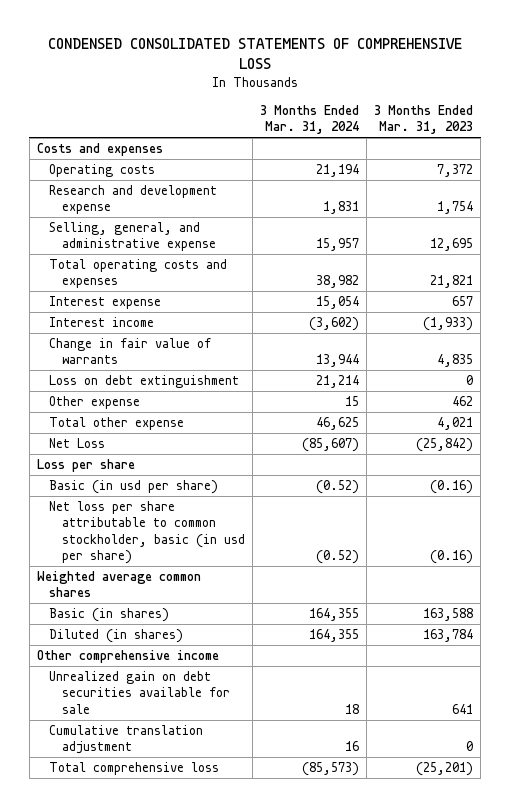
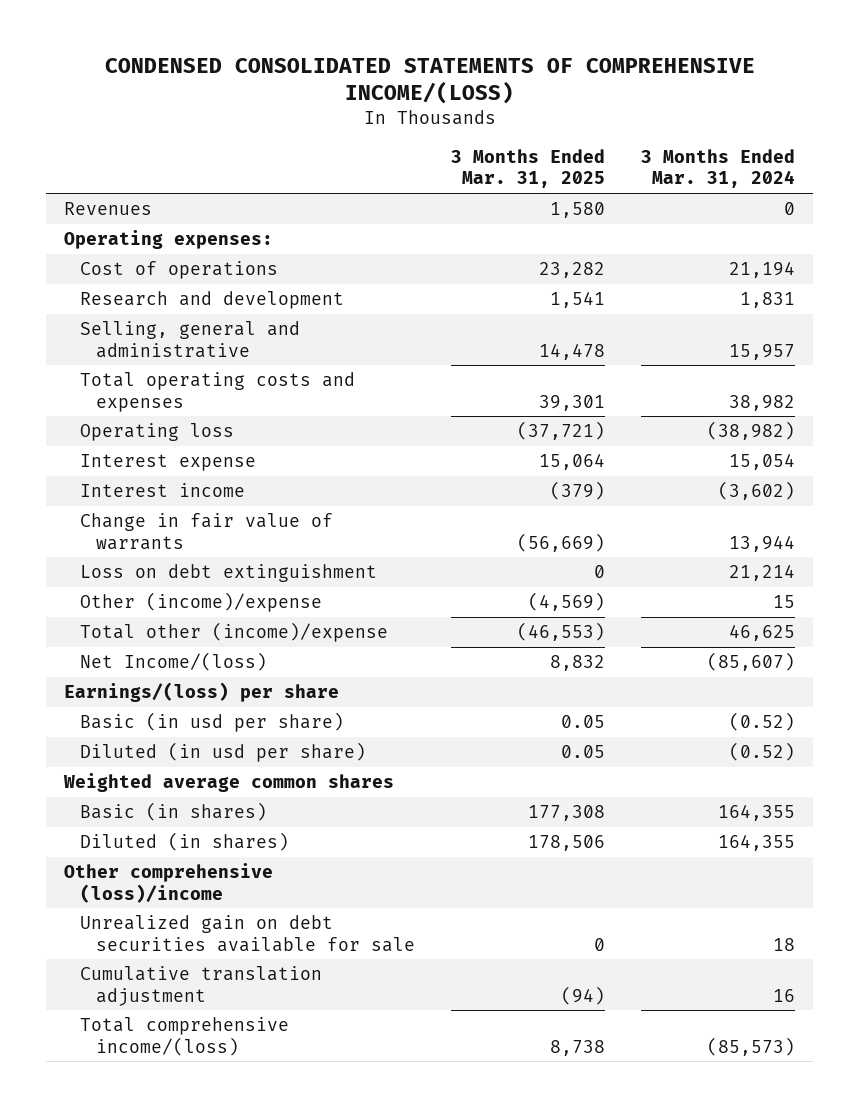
[48,38,463,70] CONDENSED CONSOLIDATED STATEMENTS OF COMPREHENSIVE LOSS -> [104,57,755,105] CONDENSED CONSOLIDATED STATEMENTS OF COMPREHENSIVE INCOME/(LOSS)
[374,104,474,135] 3 Months Ended Mar. 31, 2023 -> none
none -> [450,148,605,189] 3 Months Ended Mar. 31, 2025
none -> [63,201,152,215] Revenues
[37,142,164,156] Costs and expenses -> [63,229,273,249] Operating expenses:
[49,163,156,177] Operating costs -> [79,260,278,279] Cost of operations
[49,184,218,215] Research and development expense -> [79,290,344,309] Research and development
[49,221,216,252] Selling, general, and administrative expense -> [79,320,300,358] Selling, general and administrative
none -> [79,422,234,441] Operating loss
[49,395,141,409] Other expense -> [79,591,322,612] Other (income)/expense
[49,416,185,430] Total other expense -> [79,621,388,642] Total other (income)/expense
[49,437,106,448] Net Loss -> [79,651,267,671] Net Income/(loss)
[37,458,136,472] Loss per share -> [63,681,339,702] Earnings/(loss) per share
[49,500,245,565] Net loss per share attributable to common stockholder, basic (in usd per share) -> [79,741,366,762] Diluted (in usd per share)
[37,649,220,663] Other comprehensive income -> [63,862,273,903] Other comprehensive (loss)/income
[49,761,220,775] Total comprehensive loss -> [79,1016,289,1056] Total comprehensive income/(loss)

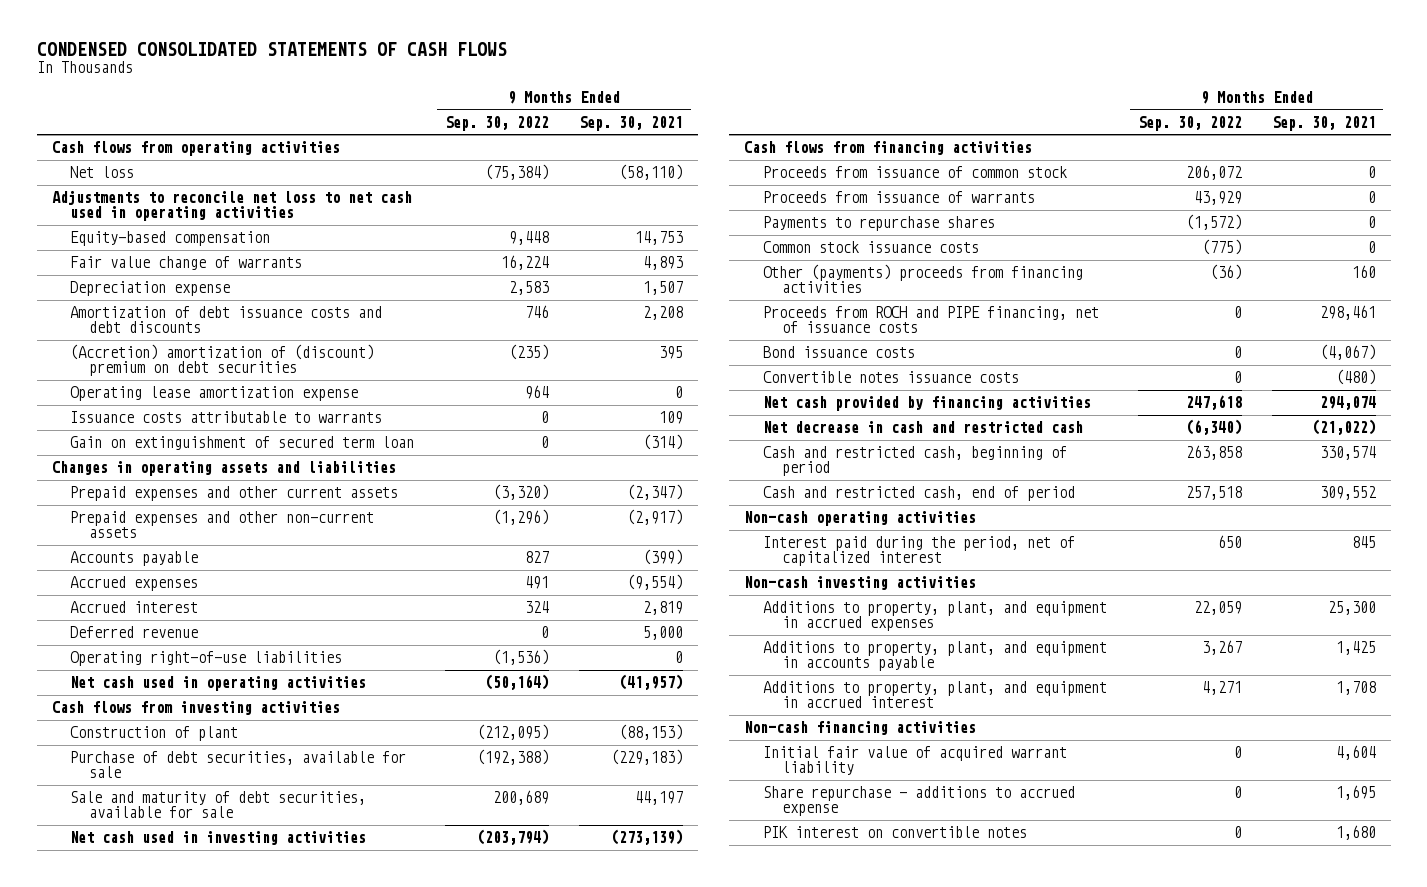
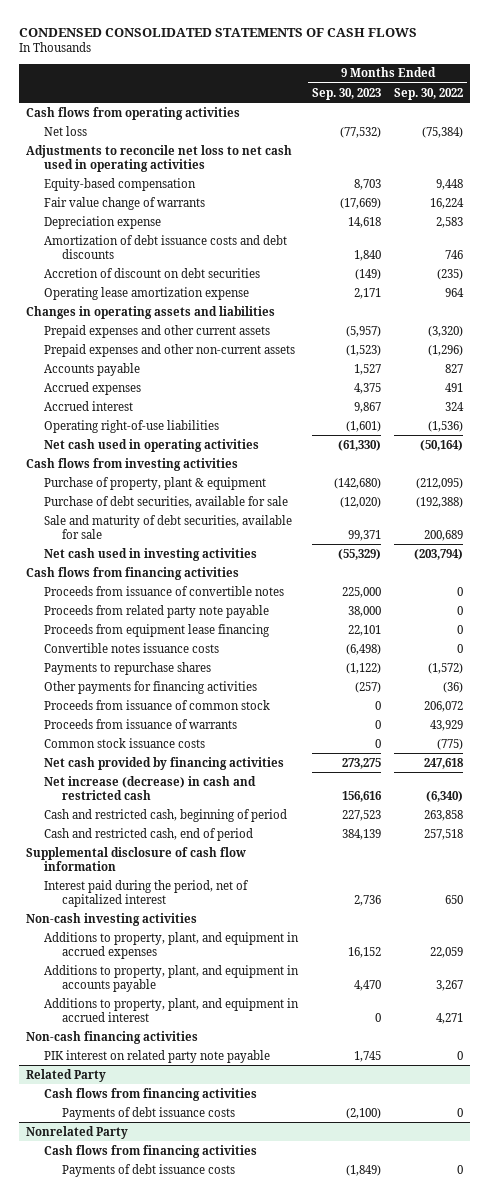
[578,115,683,131] Sep. 30, 2021 -> none
none -> [311,87,381,100] Sep. 30, 2023
[70,344,375,377] (Accretion) amortization of (discount) premium on debt securities -> [43,267,260,278] Accretion of discount on debt securities
[70,411,383,424] Issuance costs attributable to warrants -> none
[70,436,415,451] Gain on extinguishment of secured term loan -> none
[70,626,199,639] Deferred revenue -> none
[70,726,239,742] Construction of plant -> [43,476,266,490] Purchase of property, plant & equipment
none -> [43,585,284,596] Proceeds from issuance of convertible notes
none -> [43,604,269,618] Proceeds from related party note payable
none -> [43,623,270,637] Proceeds from equipment lease financing
[763,371,1020,384] Convertible notes issuance costs -> [43,642,219,653] Convertible notes issuance costs
[763,216,996,232] Payments to repurchase shares -> [43,661,211,675] Payments to repurchase shares
none -> [43,680,257,694] Other payments for financing activities
[763,264,1084,294] Other (payments) proceeds from financing activities -> none
[763,306,1100,334] Proceeds from ROCH and PIPE financing, net of issuance costs -> none
[763,346,916,359] Bond issuance costs -> none
[763,421,1084,434] Net decrease in cash and restricted cash -> [43,775,256,800] Net increase (decrease) in cash and restricted cash
[744,511,977,527] Non-cash operating activities -> none
none -> [26,846,247,871] Supplemental disclosure of cash flow information
[763,746,1068,776] Initial fair value of acquired warrant liability -> none
[763,786,1076,817] Share repurchase - additions to accrued expense -> none
[763,826,1028,839] PIK interest on convertible notes -> [43,1049,270,1063] PIK interest on related party note payable
none -> [26,1068,107,1082] Related Party
none -> [43,1087,257,1101] Cash flows from financing activities
none -> [61,1106,235,1120] Payments of debt issuance costs
none -> [26,1125,129,1139] Nonrelated Party
none -> [43,1144,257,1158] Cash flows from financing activities
none -> [61,1163,235,1177] Payments of debt issuance costs

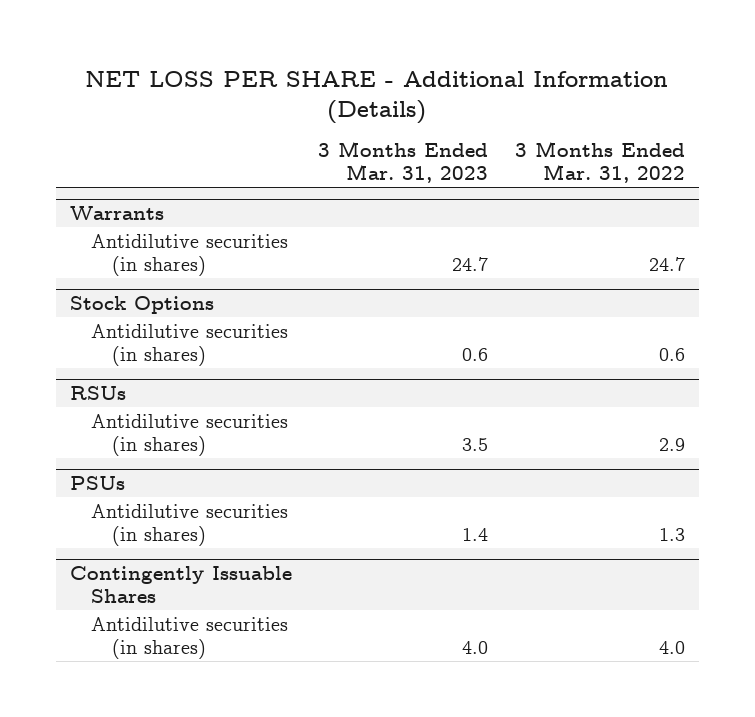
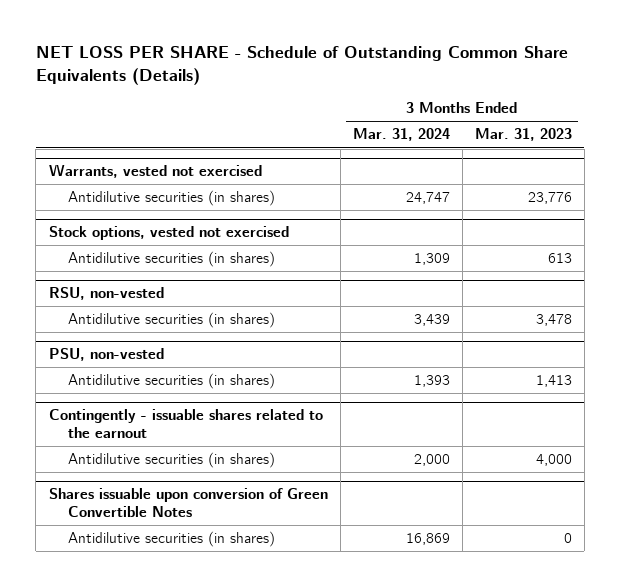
[85,70,669,125] NET LOSS PER SHARE - Additional Information (Details) -> [35,46,568,85] NET LOSS PER SHARE - Schedule of Outstanding Common Share Equivalents (Details)
[515,141,686,184] 3 Months Ended Mar. 31, 2022 -> none
none -> [352,128,450,142] Mar. 31, 2024
[69,206,164,221] Warrants -> [48,164,262,179] Warrants, vested not exercised
[452,256,489,271] 24.7 -> [527,192,572,205] 23,776
[69,296,214,315] Stock Options -> [48,226,289,241] Stock options, vested not exercised
[462,347,489,361] 0.6 -> [547,253,572,264] 613
[69,386,126,401] RSUs -> [48,287,164,301] RSU, non-vested
[462,437,489,451] 3.5 -> [535,314,572,327] 3,478
[69,476,125,491] PSUs -> [48,348,164,362] PSU, non-vested
[462,527,489,541] 1.4 -> [535,375,572,388] 1,413
[69,566,292,604] Contingently Issuable Shares -> [48,409,323,439] Contingently - issuable shares related to the earnout
[462,640,489,654] 4.0 -> [535,454,572,467] 4,000
none -> [48,488,328,518] Shares issuable upon conversion of Green Convertible Notes
none -> [68,531,276,548] Antidilutive securities (in shares)

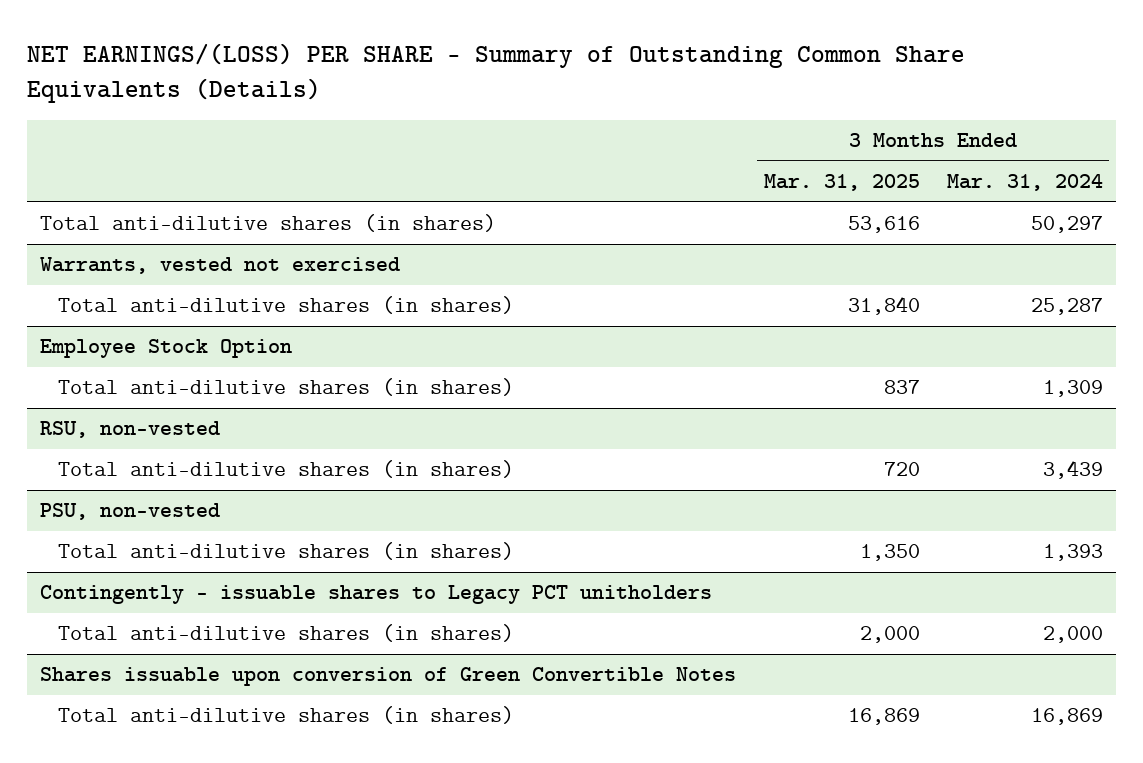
[35,46,568,85] NET LOSS PER SHARE - Schedule of Outstanding Common Share Equivalents (Details) -> [26,43,965,104] NET EARNINGS/(LOSS) PER SHARE - Summary of Outstanding Common Share Equivalents (Details)
[474,128,572,142] Mar. 31, 2023 -> none
none -> [763,174,920,192] Mar. 31, 2025
none -> [40,214,497,233] Total anti-dilutive shares (in shares)
[68,190,276,207] Antidilutive securities (in shares) -> [57,296,514,315] Total anti-dilutive shares (in shares)
[405,192,450,205] 24,747 -> [1030,298,1103,316] 25,287
[48,226,289,241] Stock options, vested not exercised -> [40,339,293,359] Employee Stock Option
[68,251,276,268] Antidilutive securities (in shares) -> [57,378,514,397] Total anti-dilutive shares (in shares)
[68,312,276,329] Antidilutive securities (in shares) -> [57,460,514,479] Total anti-dilutive shares (in shares)
[68,373,276,390] Antidilutive securities (in shares) -> [57,542,514,561] Total anti-dilutive shares (in shares)
[48,409,323,439] Contingently - issuable shares related to the earnout -> [40,585,713,605] Contingently - issuable shares to Legacy PCT unitholders
[68,452,276,469] Antidilutive securities (in shares) -> [57,624,514,643] Total anti-dilutive shares (in shares)
[68,531,276,548] Antidilutive securities (in shares) -> [57,706,514,725] Total anti-dilutive shares (in shares)

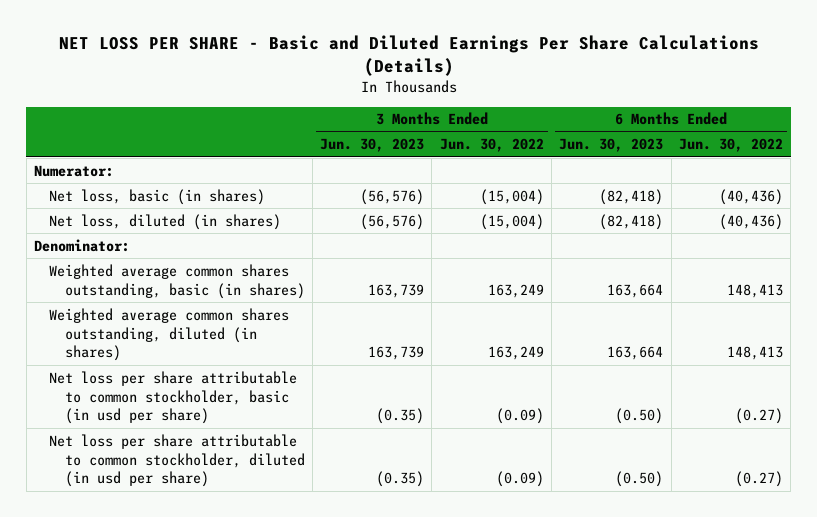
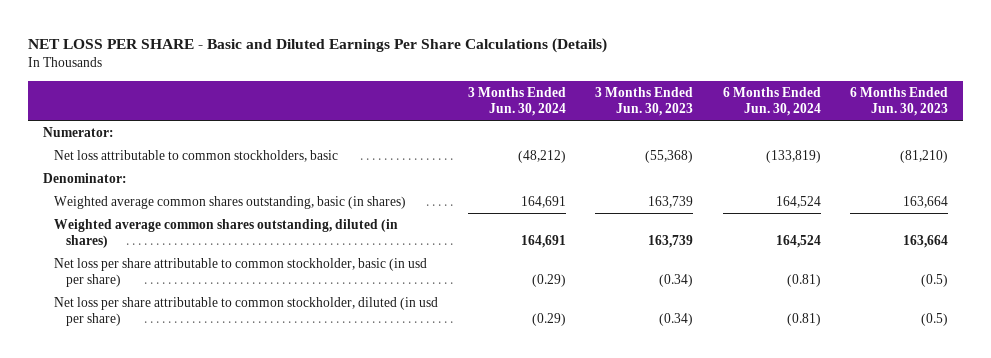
[439,138,544,153] Jun. 30, 2022 -> none
[678,138,783,153] Jun. 30, 2022 -> none
none -> [467,87,566,117] 3 Months Ended Jun. 30, 2024
none -> [722,87,821,117] 6 Months Ended Jun. 30, 2024
[49,213,282,230] Net loss, diluted (in shares) -> none
[49,188,266,205] Net loss, basic (in shares) -> [54,150,339,163] Net loss attributable to common stockholders, basic
[360,188,425,205] (56,576) -> [645,150,694,164] (55,368)
[599,188,664,205] (82,418) -> [900,150,949,164] (81,210)
[376,408,425,425] (0.35) -> [659,274,694,288] (0.34)
[615,408,664,425] (0.50) -> [921,274,949,288] (0.5)
[376,471,425,488] (0.35) -> [659,313,694,327] (0.34)
[615,471,664,488] (0.50) -> [921,313,949,327] (0.5)

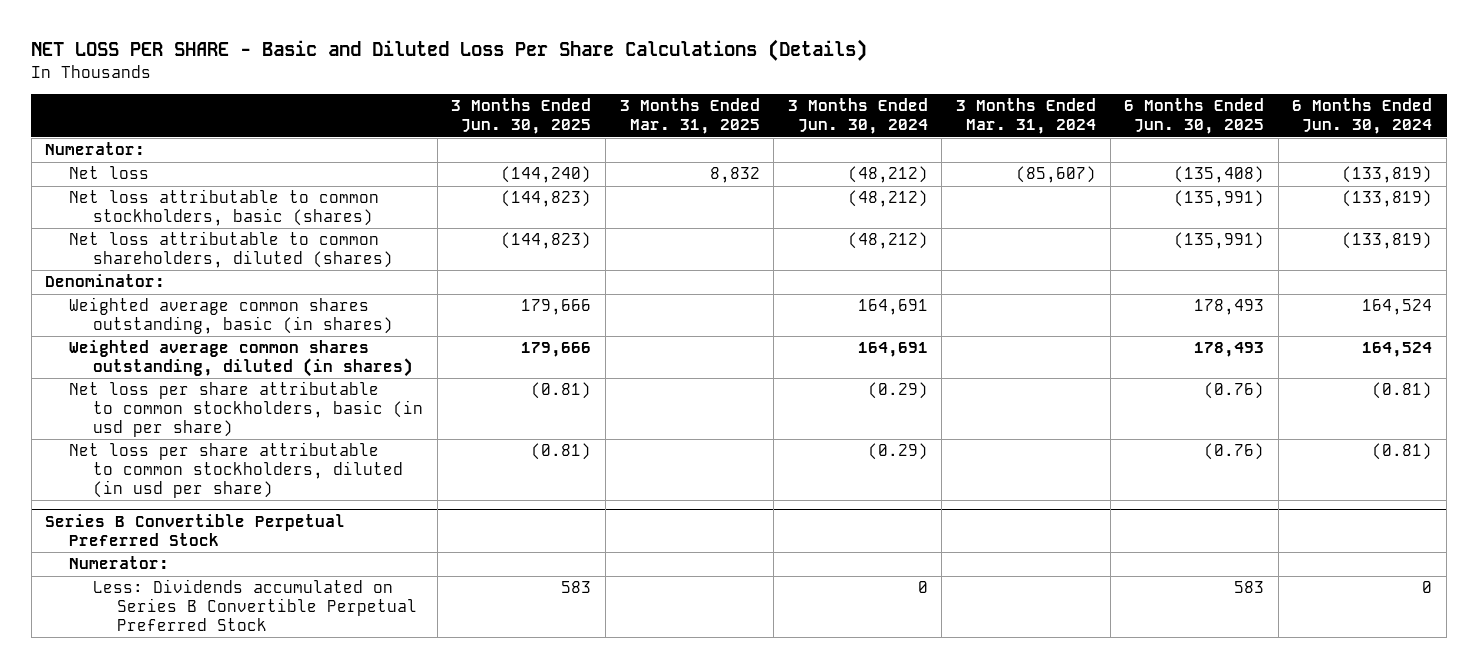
[27,38,607,54] NET LOSS PER SHARE - Basic and Diluted Earnings Per Share Calculations (Details) -> [31,39,868,62] NET LOSS PER SHARE - Basic and Diluted Loss Per Share Calculations (Details)
[595,87,694,117] 3 Months Ended Jun. 30, 2023 -> none
[850,87,949,117] 6 Months Ended Jun. 30, 2023 -> none
none -> [451,98,592,135] 3 Months Ended Jun. 30, 2025
none -> [619,98,760,135] 3 Months Ended Mar. 31, 2025
none -> [956,98,1097,135] 3 Months Ended Mar. 31, 2024
none -> [1124,98,1265,135] 6 Months Ended Jun. 30, 2025
none -> [69,166,150,180] Net loss
[54,150,339,163] Net loss attributable to common stockholders, basic -> [69,189,380,227] Net loss attributable to common stockholders, basic (shares)
none -> [69,231,394,269] Net loss attributable to common shareholders, diluted (shares)
[54,258,428,288] Net loss per share attributable to common stockholder, basic (in usd per share) -> [69,381,424,438] Net loss per share attributable to common stockholders, basic (in usd per share)
[54,297,439,327] Net loss per share attributable to common stockholder, diluted (in usd per share) -> [69,442,404,499] Net loss per share attributable to common stockholders, diluted (in usd per share)
none -> [45,513,346,546] Series B Convertible Perpetual Preferred Stock
none -> [69,556,170,570] Numerator:
none -> [93,579,417,632] Less: Dividends accumulated on Series B Convertible Perpetual Preferred Stock

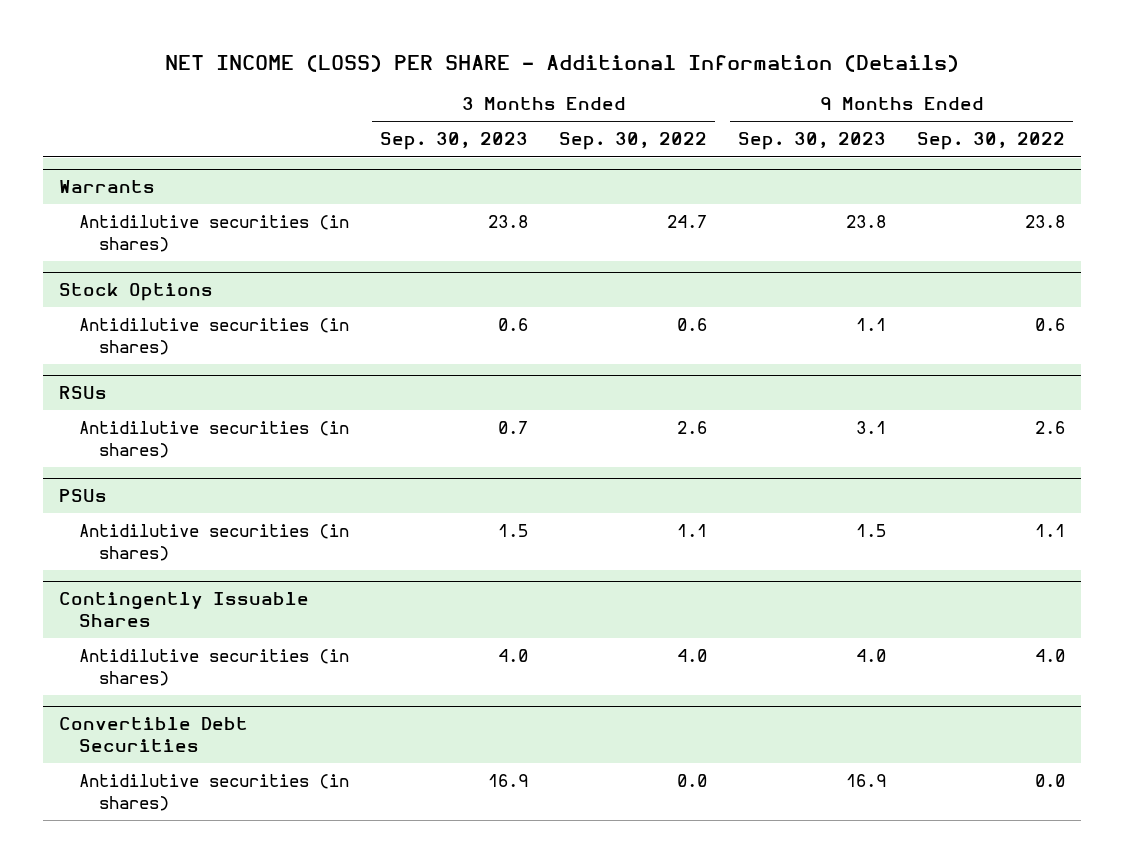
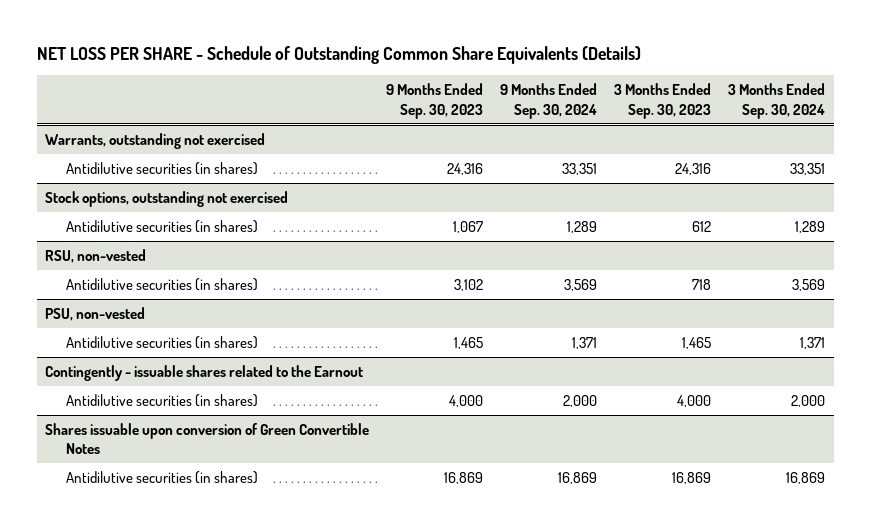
[165,54,960,72] NET INCOME (LOSS) PER SHARE - Additional Information (Details) -> [36,46,641,65] NET LOSS PER SHARE - Schedule of Outstanding Common Share Equivalents (Details)
[559,132,708,151] Sep. 30, 2022 -> none
[917,132,1066,151] Sep. 30, 2022 -> none
none -> [500,83,598,119] 9 Months Ended Sep. 30, 2024
none -> [728,83,826,119] 3 Months Ended Sep. 30, 2024
[58,179,155,193] Warrants -> [45,132,266,149] Warrants, outstanding not exercised
[487,214,528,228] 23.8 -> [675,162,712,175] 24,316
[846,214,887,228] 23.8 -> [447,162,484,175] 24,316
[58,282,213,301] Stock Options -> [45,190,289,207] Stock options, outstanding not exercised
[497,317,528,331] 0.6 -> [692,220,712,232] 612
[856,317,887,331] 1.1 -> [453,220,484,233] 1,067
[58,385,107,399] RSUs -> [45,248,147,263] RSU, non-vested
[497,420,528,434] 0.7 -> [692,278,712,290] 718
[856,420,887,434] 3.1 -> [454,278,484,291] 3,102
[58,488,107,502] PSUs -> [45,306,146,321] PSU, non-vested
[497,523,528,537] 1.5 -> [682,336,712,349] 1,465
[856,523,887,537] 1.5 -> [454,336,484,349] 1,465
[58,591,309,628] Contingently Issuable Shares -> [45,364,364,381] Contingently - issuable shares related to the Earnout
[497,648,528,662] 4.0 -> [677,394,712,407] 4,000
[856,648,887,662] 4.0 -> [449,394,484,407] 4,000
[58,716,248,753] Convertible Debt Securities -> [45,422,370,455] Shares issuable upon conversion of Green Convertible Notes
[487,773,528,787] 16.9 -> [672,471,712,484] 16,869
[846,773,887,787] 16.9 -> [444,471,484,484] 16,869

